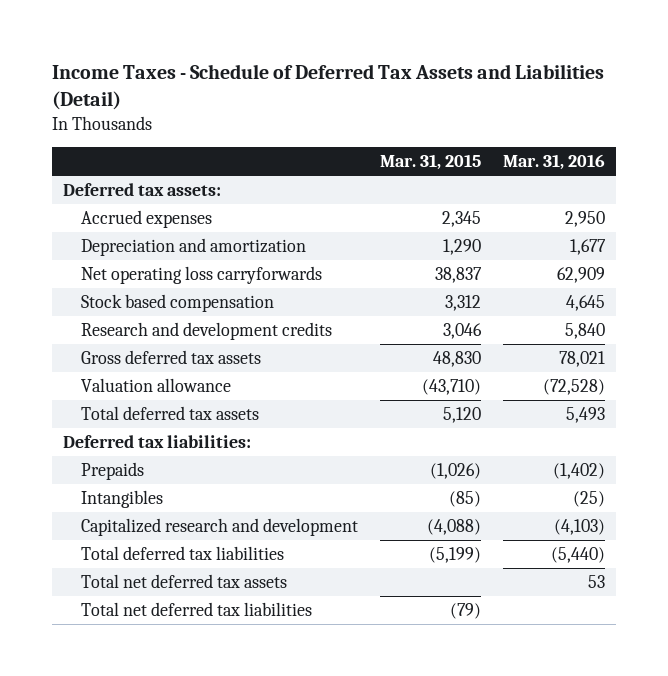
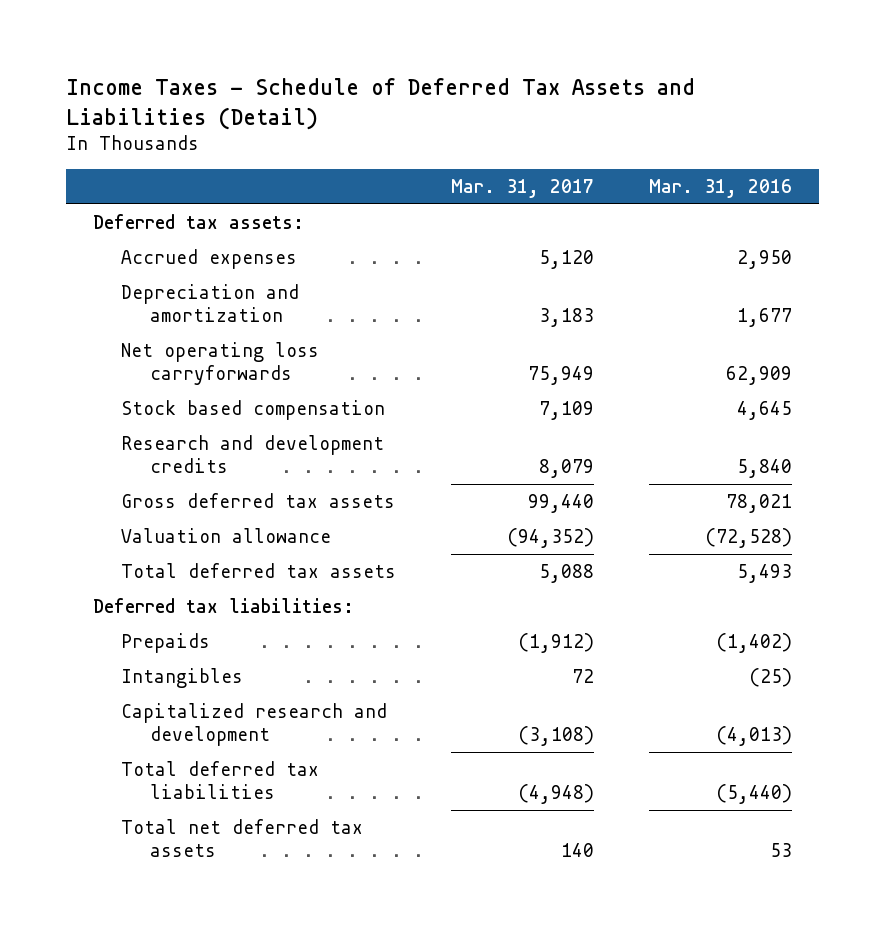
[379,154,481,171] Mar. 31, 2015 -> none
none -> [451,178,595,198] Mar. 31, 2017
[553,518,605,535] (4,103) -> [716,726,793,747] (4,013)
[80,601,312,616] Total net deferred tax liabilities -> none

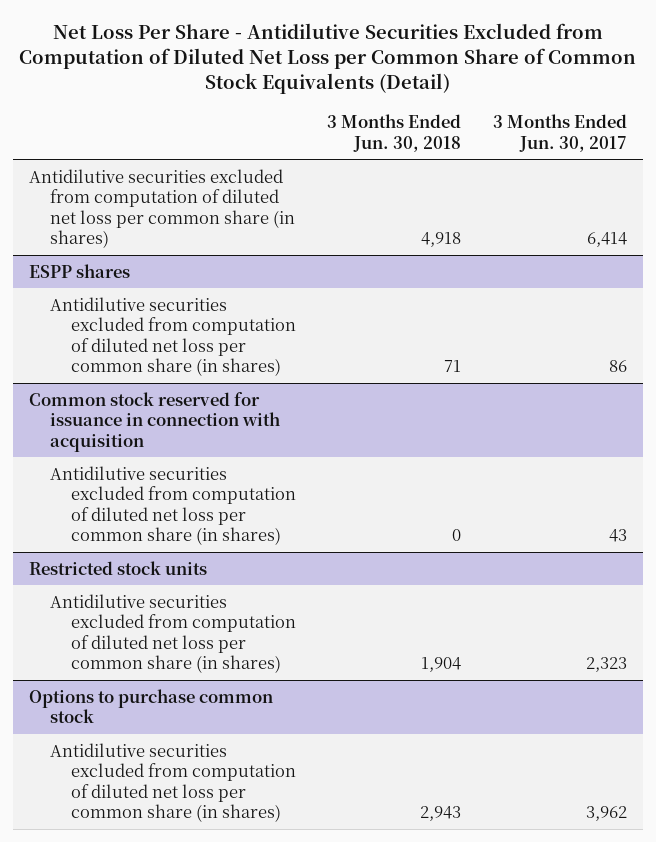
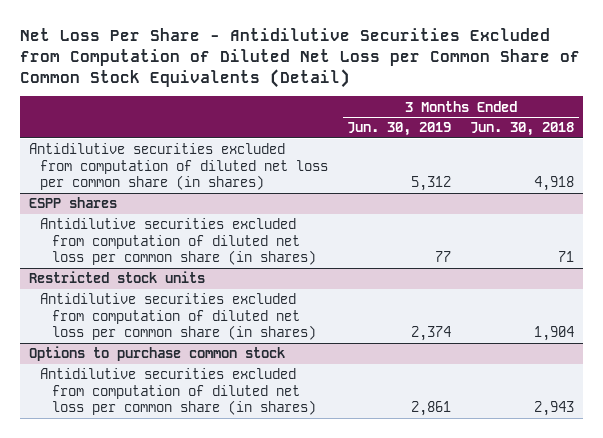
[492,114,627,152] 3 Months Ended Jun. 30, 2017 -> none
none -> [347,122,452,137] Jun. 30, 2019
[29,391,280,452] Common stock reserved for issuance in connection with acquisition -> none
[49,465,296,546] Antidilutive securities excluded from computation of diluted net loss per common share (in shares) -> none

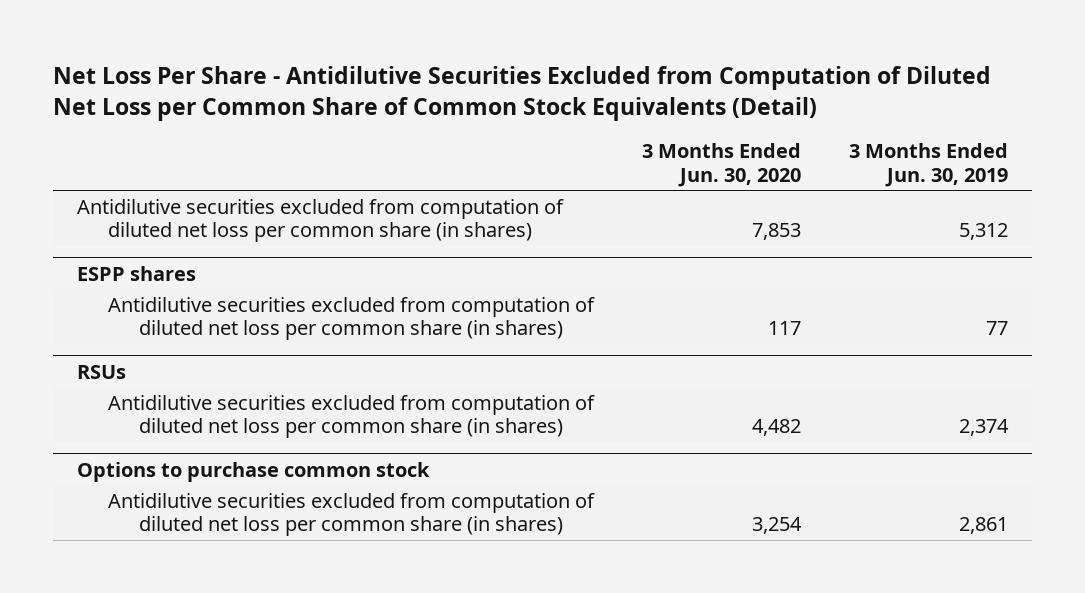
[470,122,575,137] Jun. 30, 2018 -> none
none -> [642,143,802,187] 3 Months Ended Jun. 30, 2020
[29,271,206,284] Restricted stock units -> [77,364,127,379] RSUs

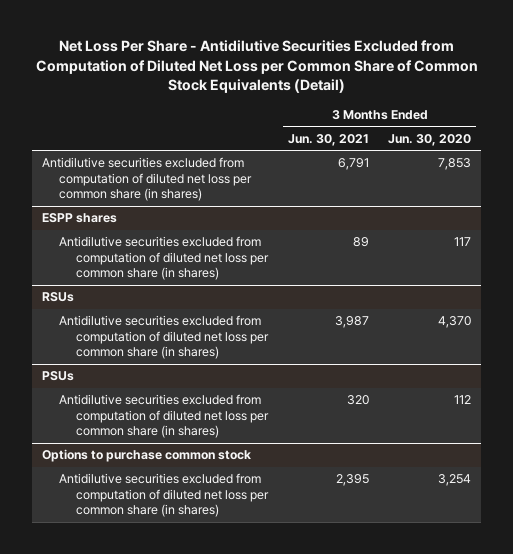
[848,143,1008,187] 3 Months Ended Jun. 30, 2019 -> none
none -> [287,133,369,146] Jun. 30, 2021
[752,419,802,437] 4,482 -> [438,316,472,329] 4,370
none -> [42,371,75,382] PSUs
none -> [59,394,270,439] Antidilutive securities excluded from computation of diluted net loss per common share (in shares)

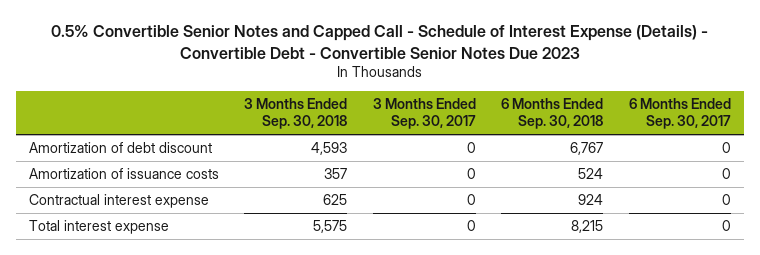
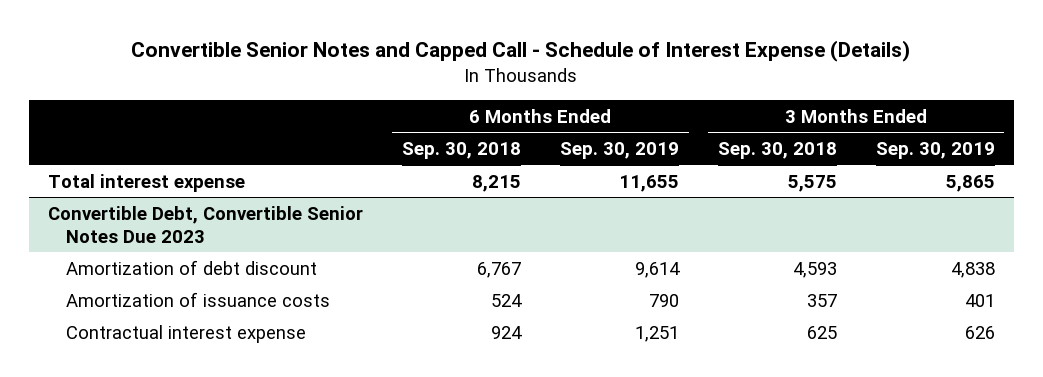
[50,25,708,59] 0.5% Convertible Senior Notes and Capped Call - Schedule of Interest Expense (Details) - Convertible Debt - Convertible Senior Notes Due 2023 -> [131,40,911,63] Convertible Senior Notes and Capped Call - Schedule of Interest Expense (Details)
[372,98,476,130] 3 Months Ended Sep. 30, 2017 -> none
[628,98,731,130] 6 Months Ended Sep. 30, 2017 -> none
none -> [559,141,679,159] Sep. 30, 2019
none -> [875,141,995,159] Sep. 30, 2019
[28,219,169,234] Total interest expense -> [48,173,246,192] Total interest expense
none -> [48,205,364,243] Convertible Debt, Convertible Senior Notes Due 2023

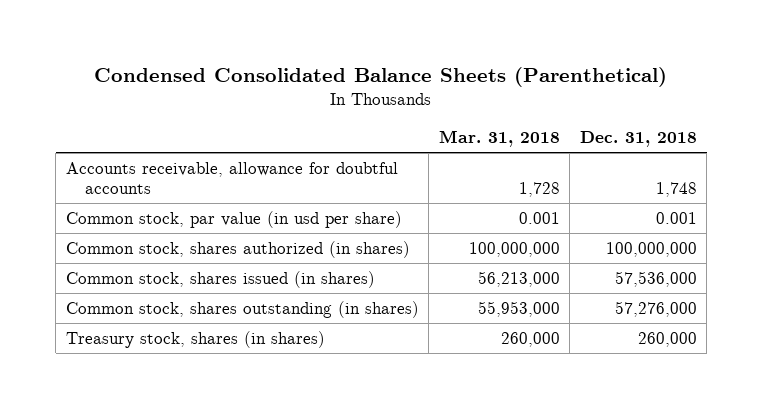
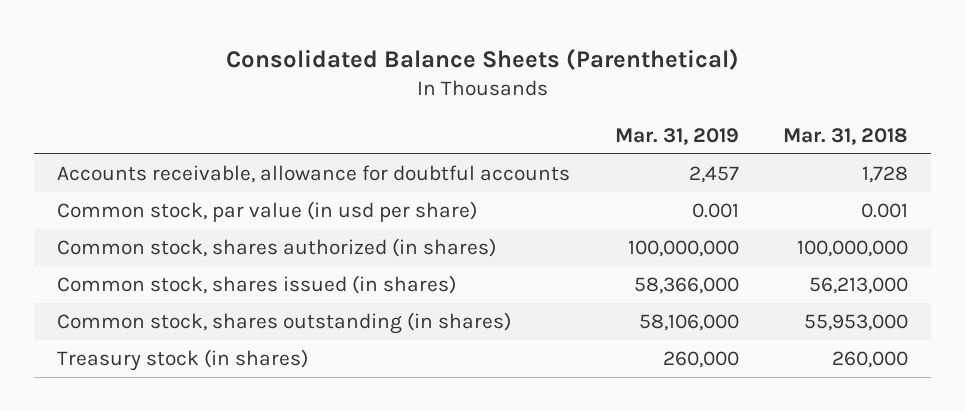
[94,67,668,88] Condensed Consolidated Balance Sheets (Parenthetical) -> [225,47,739,70] Consolidated Balance Sheets (Parenthetical)
[579,131,697,148] Dec. 31, 2018 -> none
none -> [614,127,739,145] Mar. 31, 2019
[65,330,325,348] Treasury stock, shares (in shares) -> [56,349,308,372] Treasury stock (in shares)

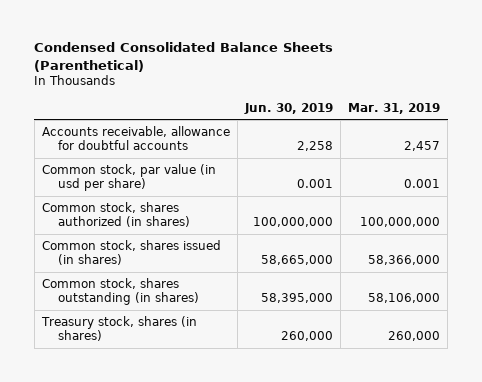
[225,47,739,70] Consolidated Balance Sheets (Parenthetical) -> [34,41,334,72] Condensed Consolidated Balance Sheets (Parenthetical)
[783,127,909,145] Mar. 31, 2018 -> none
none -> [244,102,334,114] Jun. 30, 2019
[56,349,308,372] Treasury stock (in shares) -> [40,315,197,342] Treasury stock, shares (in shares)

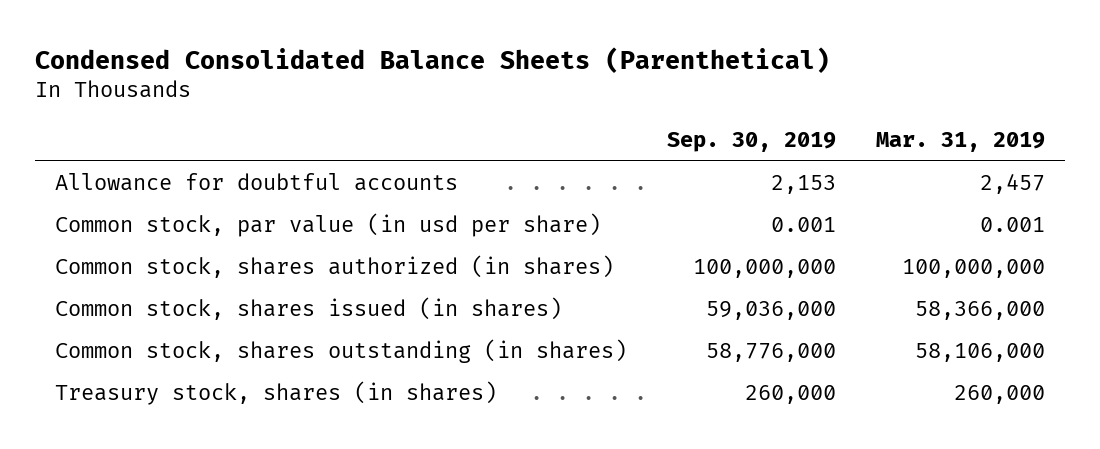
[244,102,334,114] Jun. 30, 2019 -> none
none -> [667,132,837,153] Sep. 30, 2019
[41,125,230,151] Accounts receivable, allowance for doubtful accounts -> [55,173,459,192] Allowance for doubtful accounts

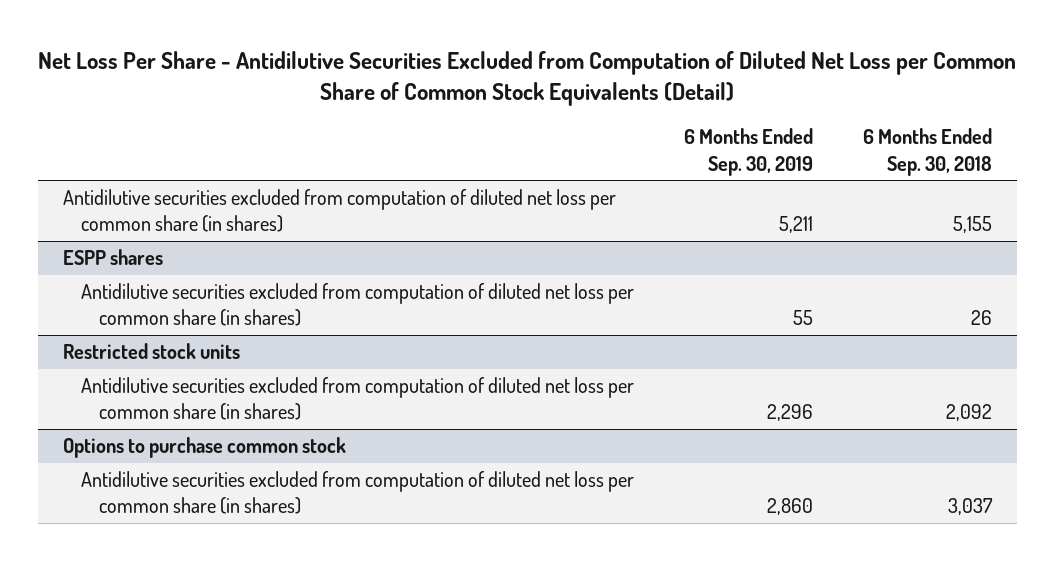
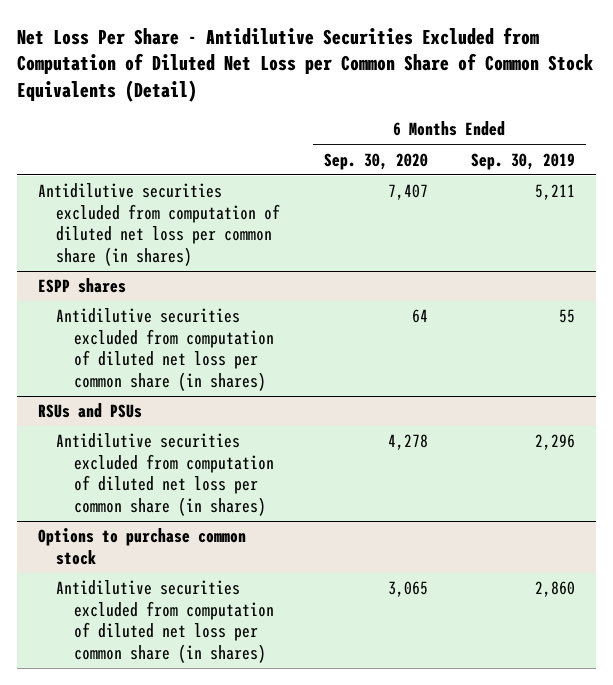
[862,128,992,176] 6 Months Ended Sep. 30, 2018 -> none
none -> [323,152,428,170] Sep. 30, 2020
[62,343,240,360] Restricted stock units -> [38,403,143,419] RSUs and PSUs

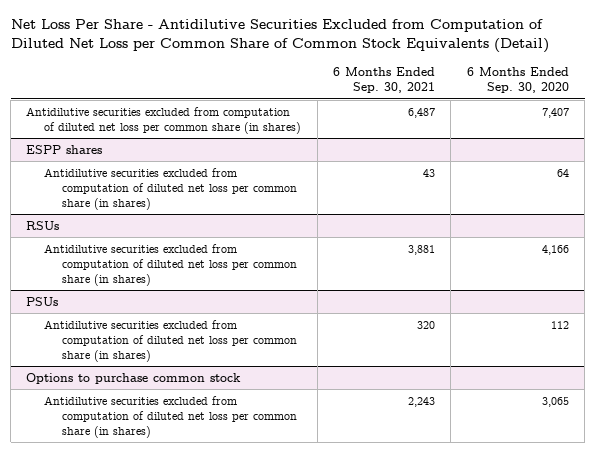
[470,152,575,170] Sep. 30, 2019 -> none
none -> [333,67,436,94] 6 Months Ended Sep. 30, 2021
[38,403,143,419] RSUs and PSUs -> [26,220,60,230] RSUs
[387,434,428,451] 4,278 -> [541,244,569,255] 4,166
none -> [26,296,59,306] PSUs
none -> [44,319,298,363] Antidilutive securities excluded from computation of diluted net loss per common share (in shares)

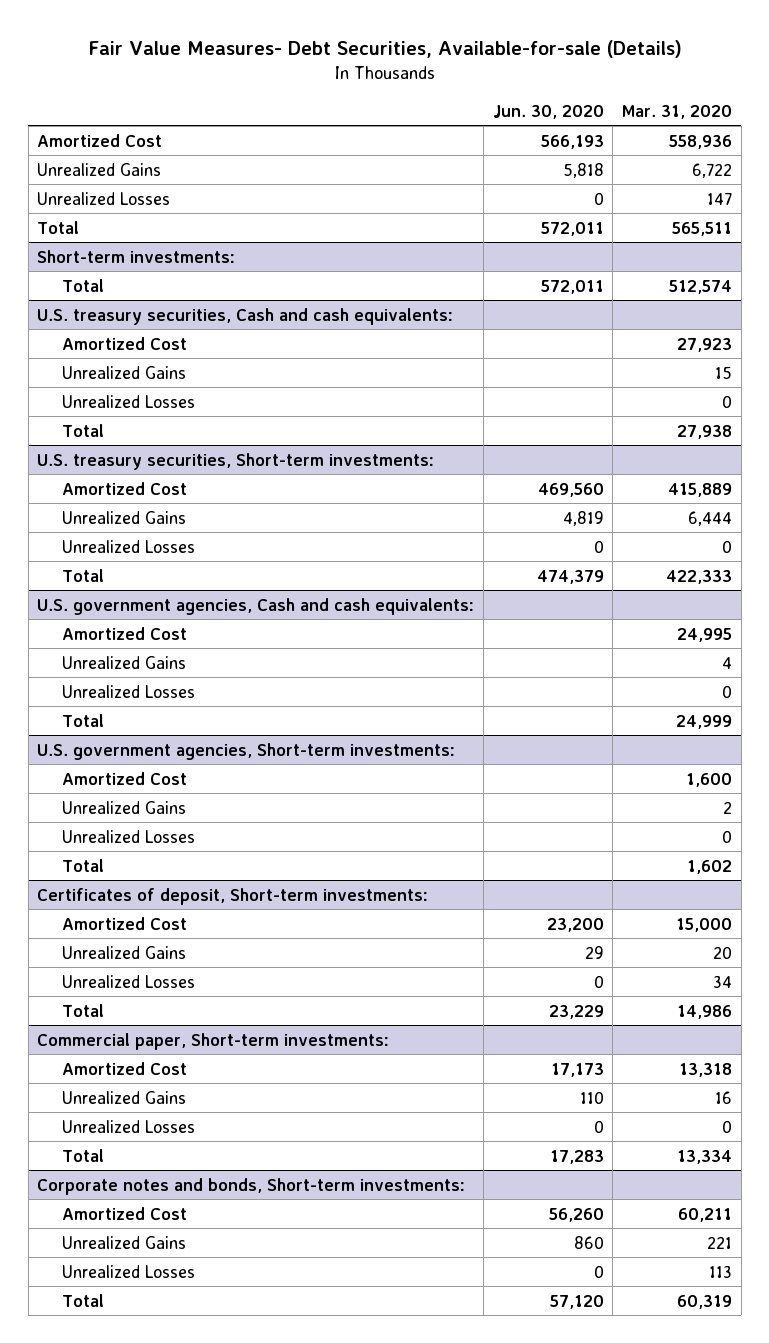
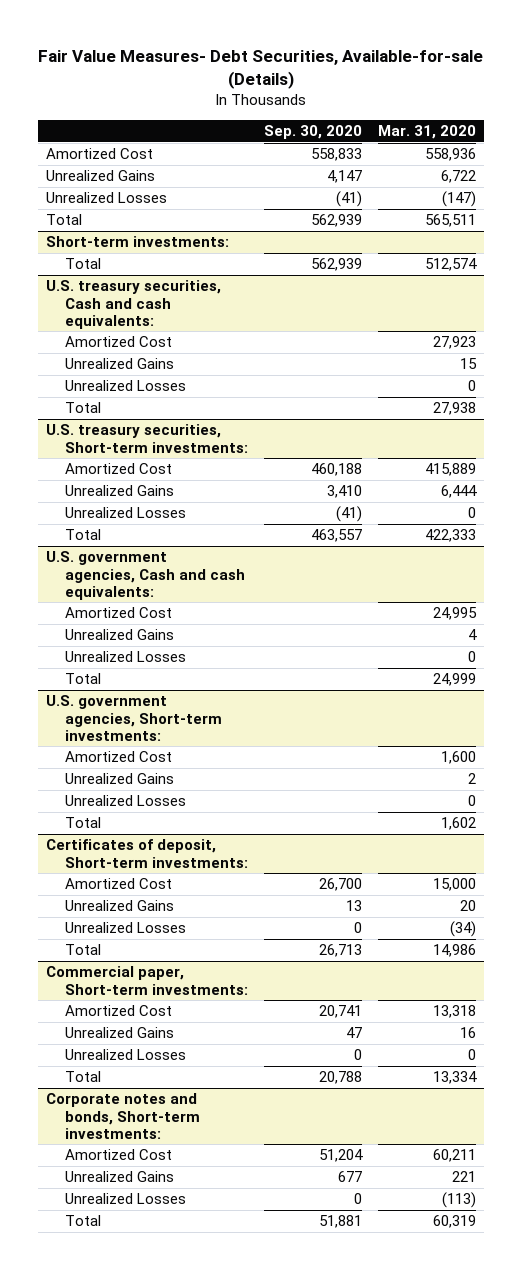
[492,104,604,119] Jun. 30, 2020 -> none
none -> [264,125,363,140] Sep. 30, 2020
[706,191,732,205] 147 -> [442,191,477,208] (147)
[712,974,732,988] 34 -> [450,921,477,938] (34)
[708,1264,732,1278] 113 -> [442,1192,477,1209] (113)

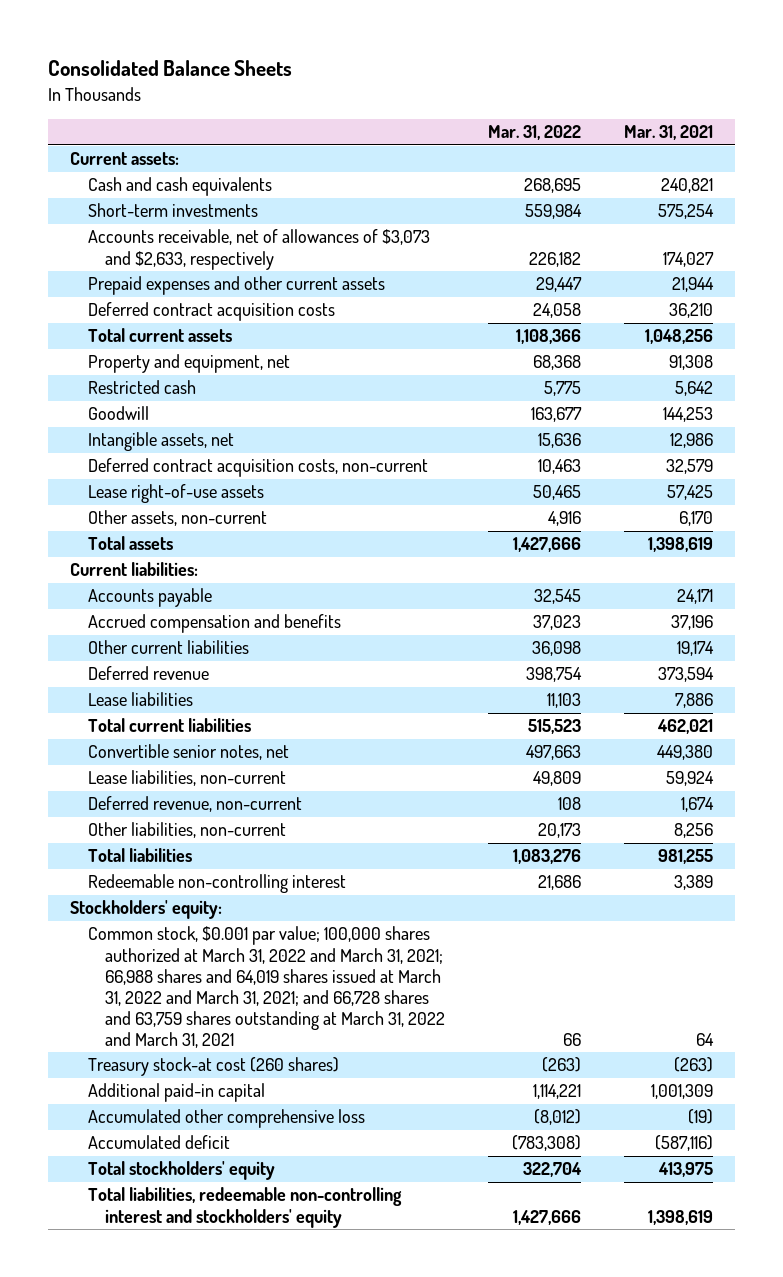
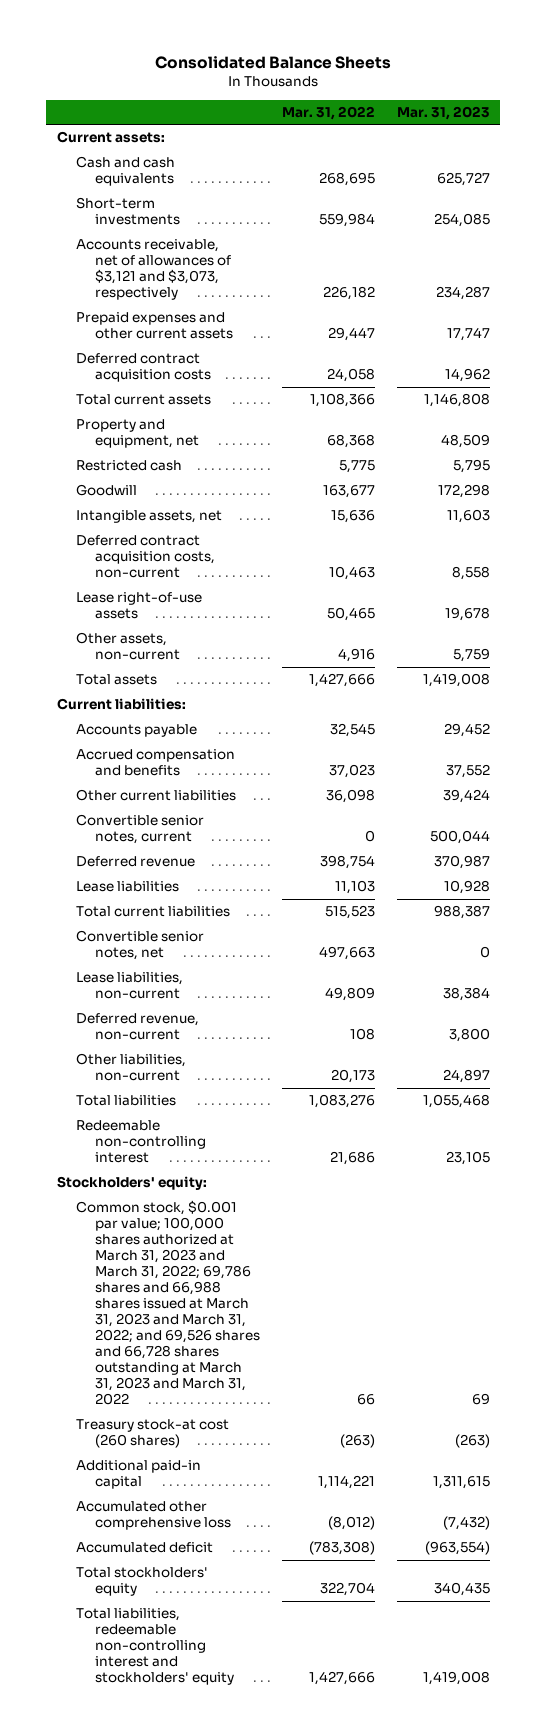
[624,125,714,141] Mar. 31, 2021 -> none
none -> [396,105,490,120] Mar. 31, 2023
[87,229,430,270] Accounts receivable, net of allowances of $3,073 and $2,633, respectively -> [76,239,231,301] Accounts receivable, net of allowances of $3,121 and $3,073, respectively
none -> [76,814,205,845] Convertible senior notes, current
[87,926,446,1049] Common stock, $0.001 par value; 100,000 shares authorized at March 31, 2022 and March 31, 2021; 66,988 shares and 64,019 shares issued at March 31, 2022 and March 31, 2021; and 66,728 shares and 63,759 shares outstanding at March 31, 2022 and March 31, 2021 -> [76,1200,260,1406] Common stock, $0.001 par value; 100,000 shares authorized at March 31, 2023 and March 31, 2022; 69,786 shares and 66,988 shares issued at March 31, 2023 and March 31, 2022; and 69,526 shares and 66,728 shares outstanding at March 31, 2023 and March 31, 2022

